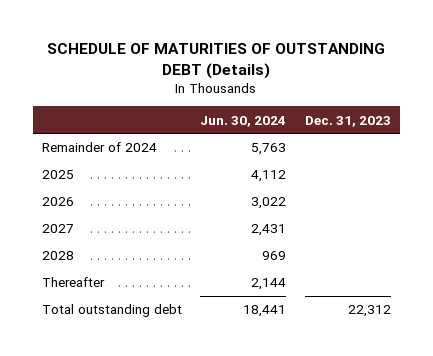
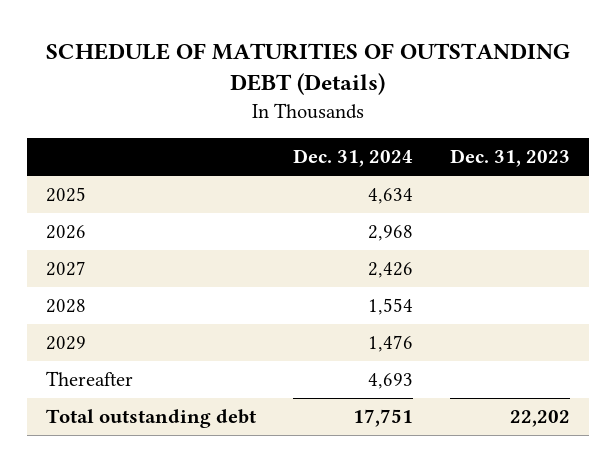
[200,115,287,127] Jun. 30, 2024 -> none
none -> [293,149,414,168] Dec. 31, 2024
[42,142,158,153] Remainder of 2024 -> none
none -> [45,336,86,351] 2029
[347,305,391,318] 22,312 -> [510,410,571,428] 22,202

